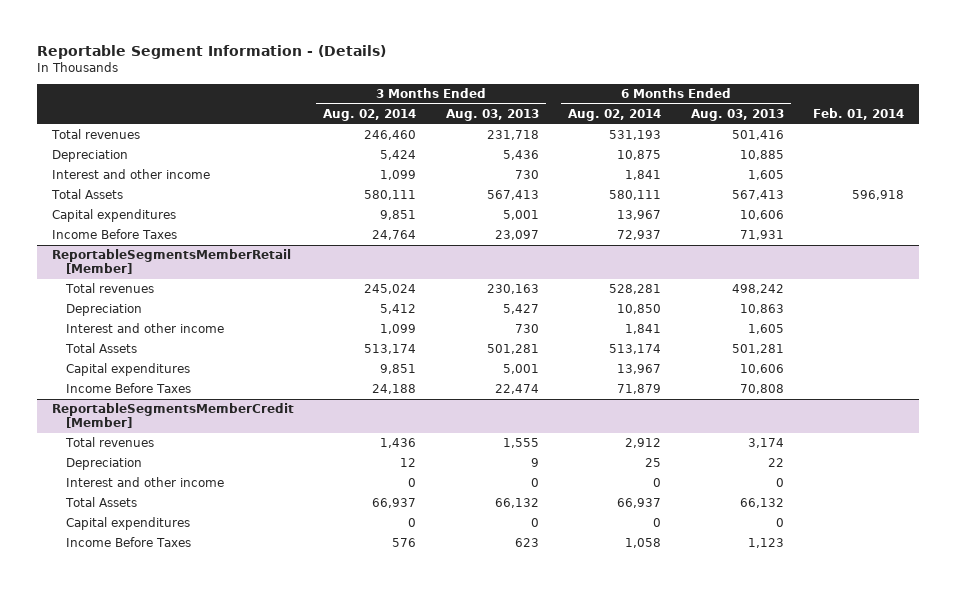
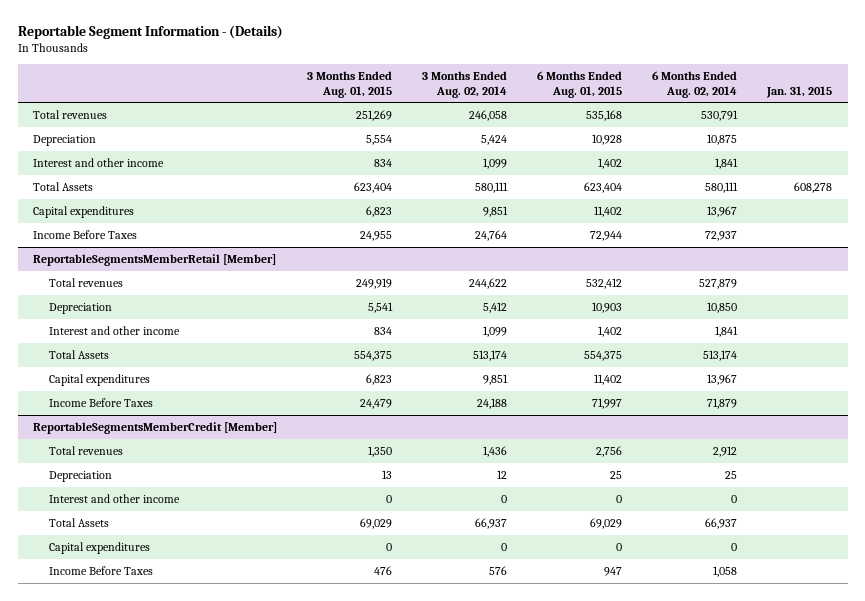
[445,109,539,122] Aug. 03, 2013 -> none
[690,109,784,122] Aug. 03, 2013 -> none
[813,108,905,121] Feb. 01, 2014 -> none
none -> [306,70,392,98] 3 Months Ended Aug. 01, 2015
none -> [537,70,623,98] 6 Months Ended Aug. 01, 2015
none -> [766,85,833,98] Jan. 31, 2015
[364,130,417,141] 246,460 -> [468,109,507,121] 246,058
[609,130,662,141] 531,193 -> [701,109,739,121] 530,791
[364,284,417,295] 245,024 -> [468,277,507,289] 244,622
[609,284,662,295] 528,281 -> [699,278,738,289] 527,879

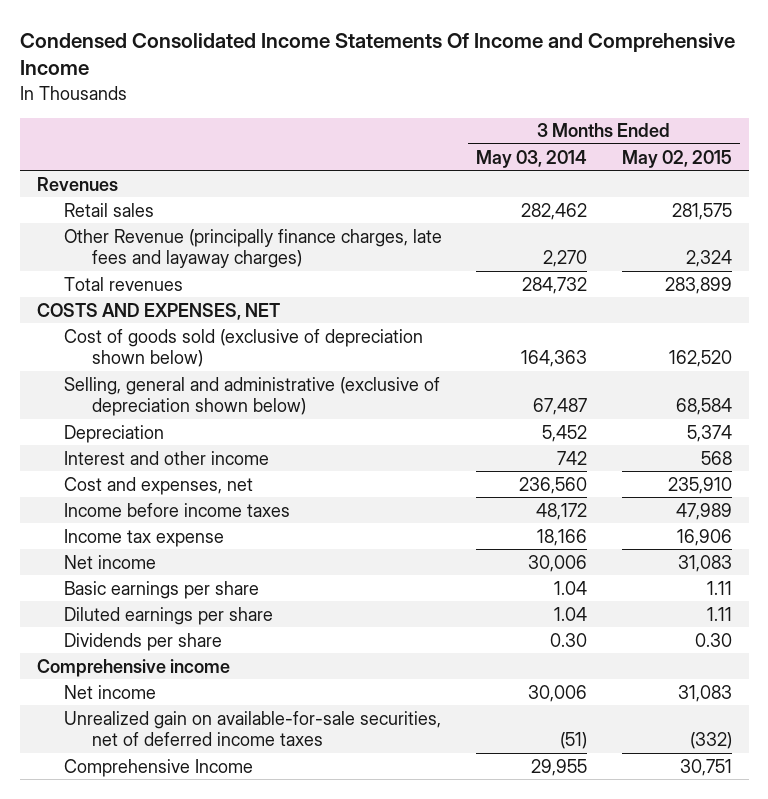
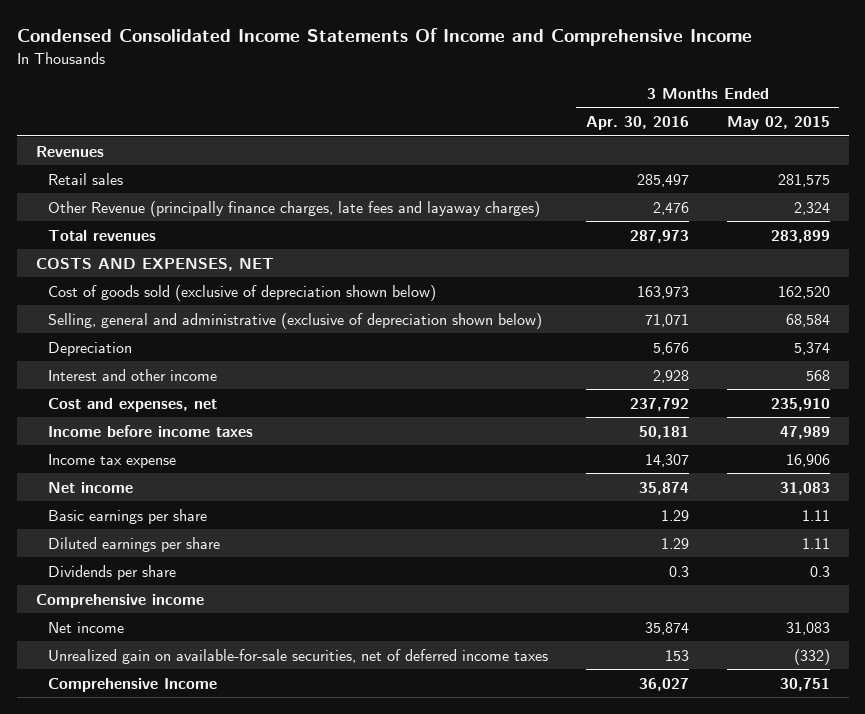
[476,149,588,168] May 03, 2014 -> none
none -> [585,116,689,131] Apr. 30, 2016
[694,632,732,647] 0.30 -> [809,565,830,577] 0.3

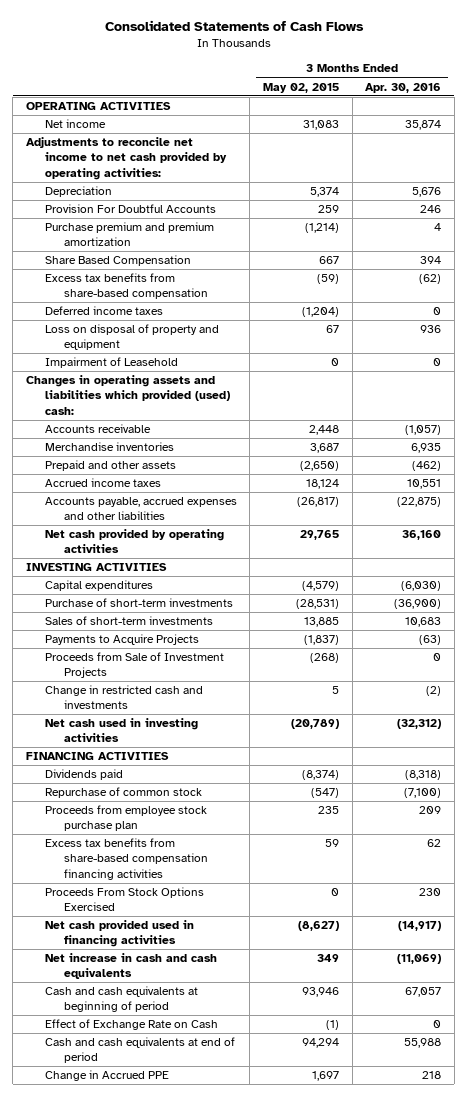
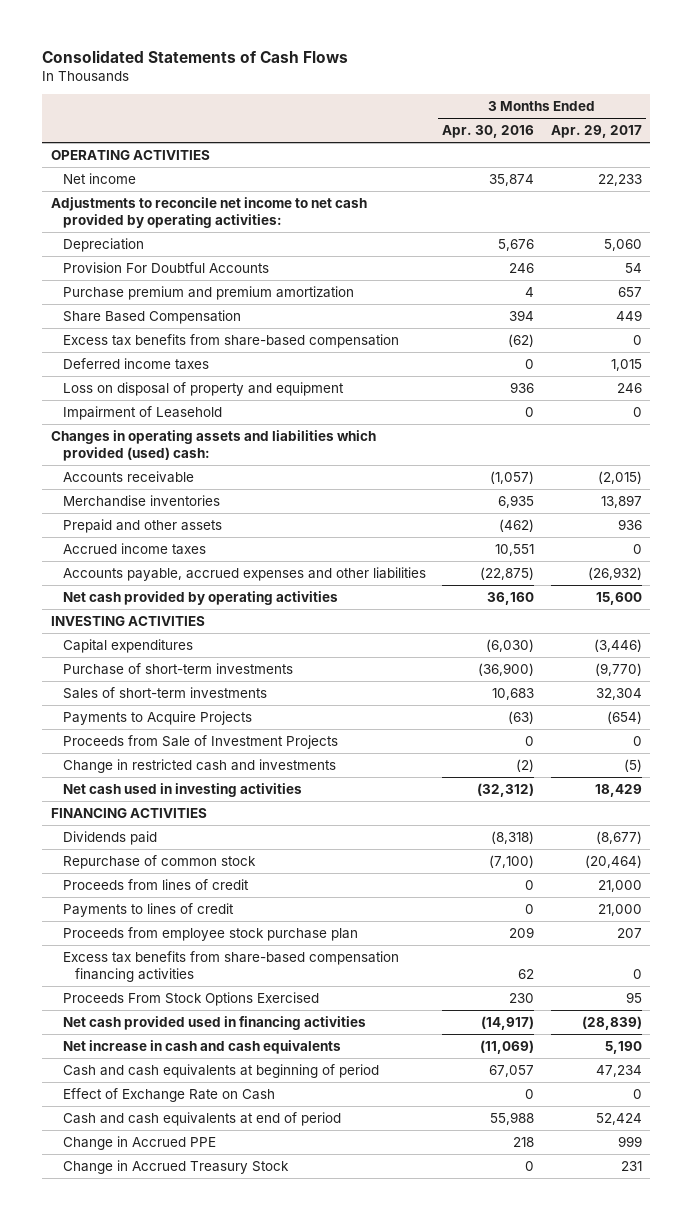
[263,82,340,93] May 02, 2015 -> none
none -> [550,125,642,139] Apr. 29, 2017
none -> [62,878,249,890] Proceeds from lines of credit
none -> [62,902,234,917] Payments to lines of credit
none -> [62,1159,289,1174] Change in Accrued Treasury Stock

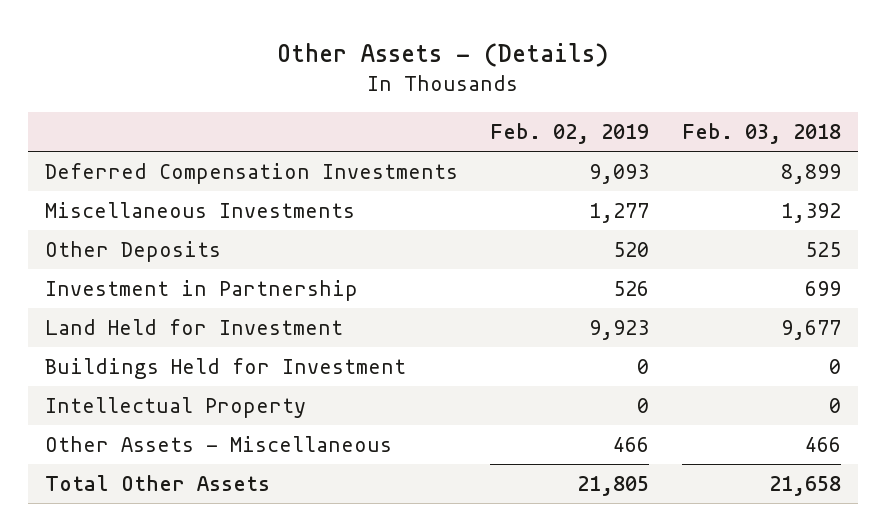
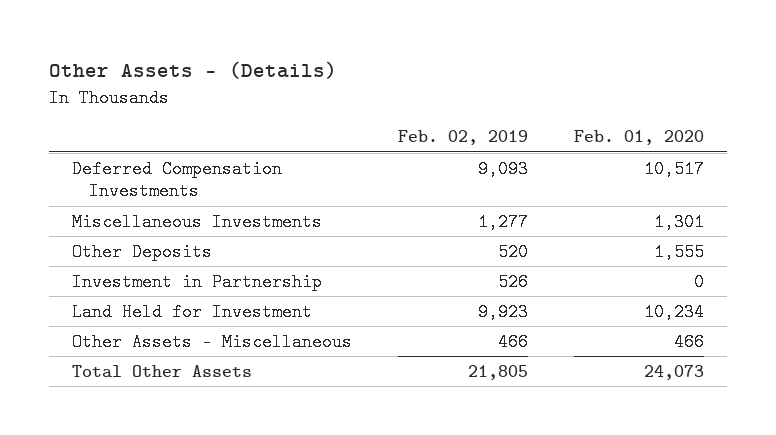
[682,123,842,145] Feb. 03, 2018 -> none
none -> [574,130,705,146] Feb. 01, 2020
[44,358,406,380] Buildings Held for Investment -> none
[44,397,306,419] Intellectual Property -> none

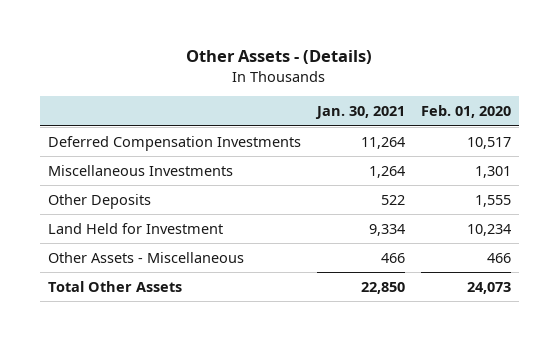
[398,130,529,146] Feb. 02, 2019 -> none
none -> [314,106,405,120] Jan. 30, 2021
[71,272,322,291] Investment in Partnership -> none

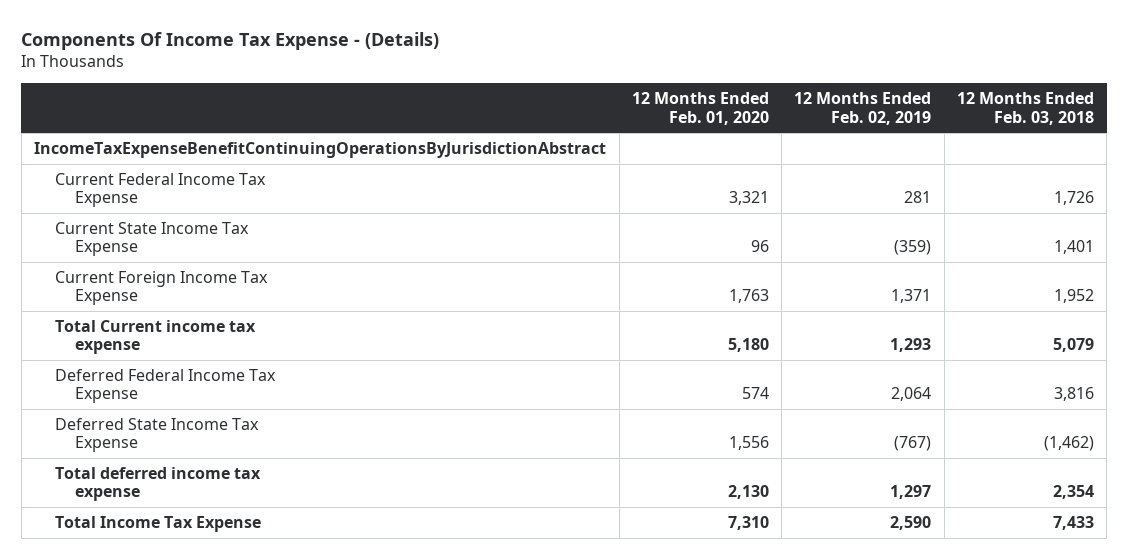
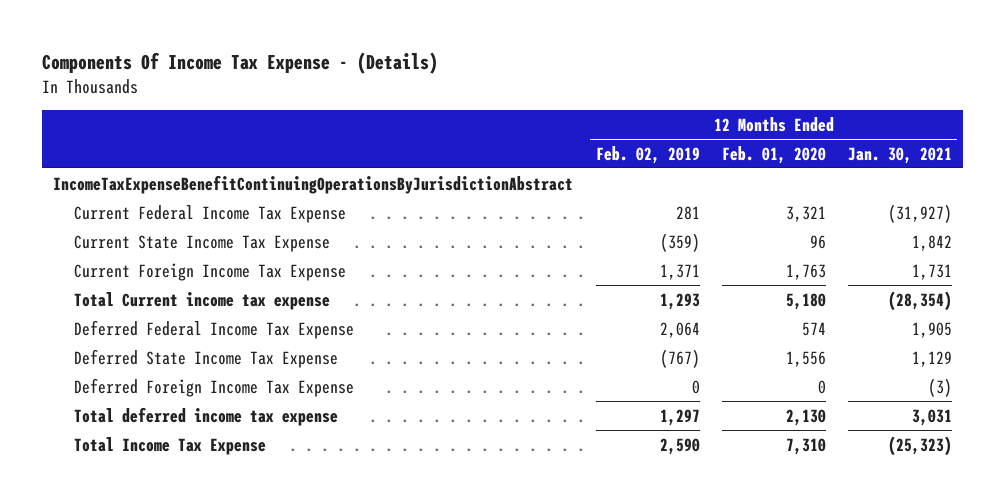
[957,92,1095,125] 12 Months Ended Feb. 03, 2018 -> none
none -> [847,146,952,164] Jan. 30, 2021
none -> [73,377,354,397] Deferred Foreign Income Tax Expense

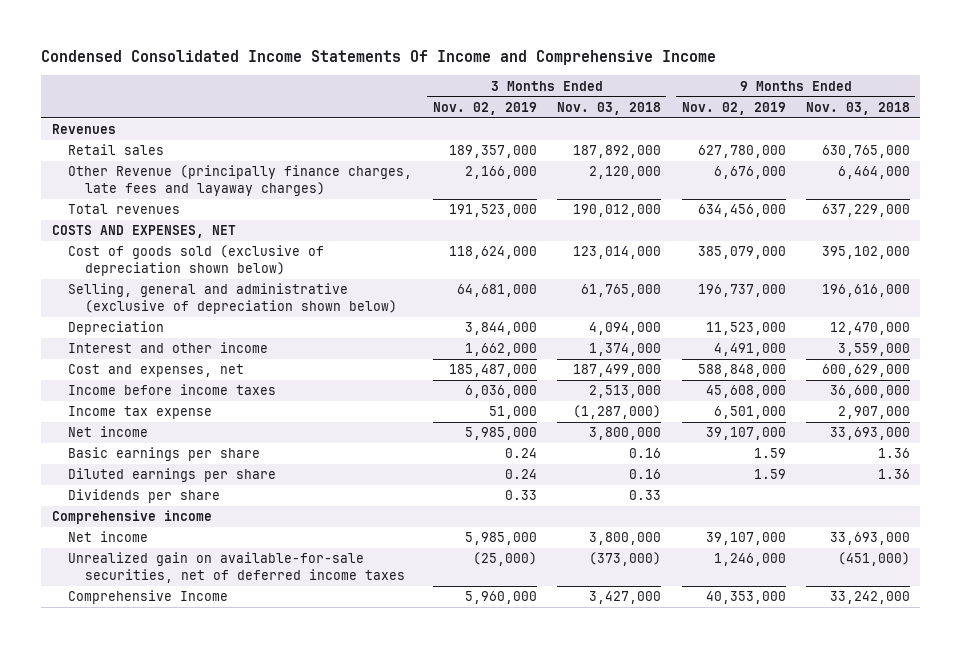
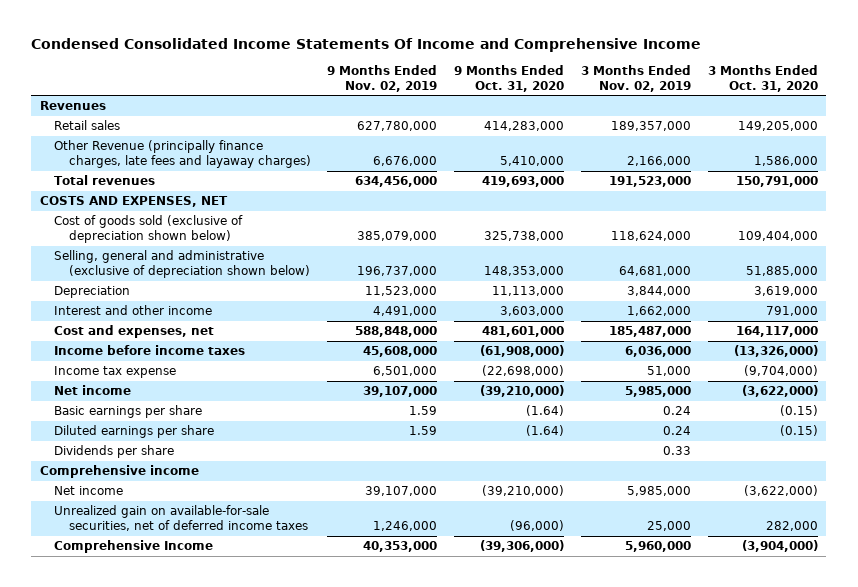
[557,101,662,115] Nov. 03, 2018 -> none
[806,101,911,115] Nov. 03, 2018 -> none
none -> [454,65,565,92] 9 Months Ended Oct. 31, 2020
none -> [708,65,819,92] 3 Months Ended Oct. 31, 2020
[472,552,537,567] (25,000) -> [647,520,692,531] 25,000

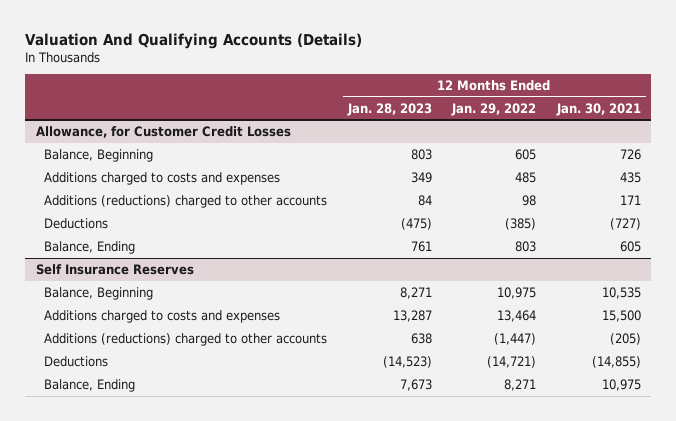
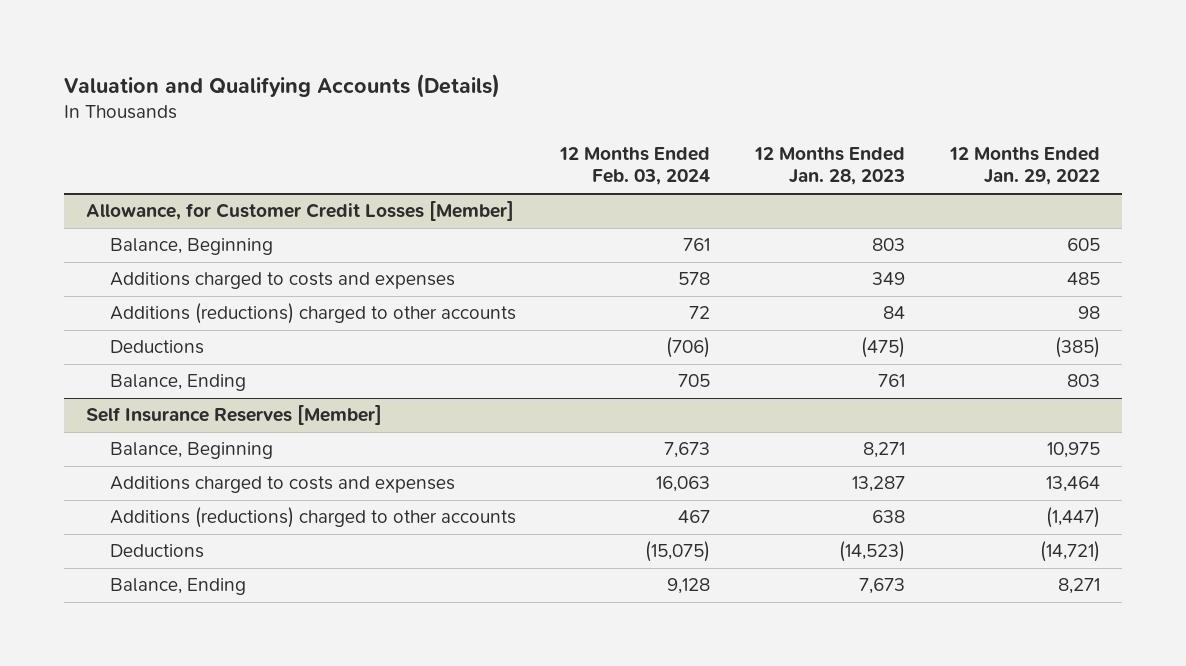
[25,32,363,49] Valuation And Qualifying Accounts (Details) -> [63,73,500,98] Valuation and Qualifying Accounts (Details)
[555,102,641,116] Jan. 30, 2021 -> none
none -> [559,147,711,186] 12 Months Ended Feb. 03, 2024
[35,125,291,138] Allowance, for Customer Credit Losses -> [85,201,514,222] Allowance, for Customer Credit Losses [Member]
[35,263,194,275] Self Insurance Reserves -> [85,405,382,426] Self Insurance Reserves [Member]

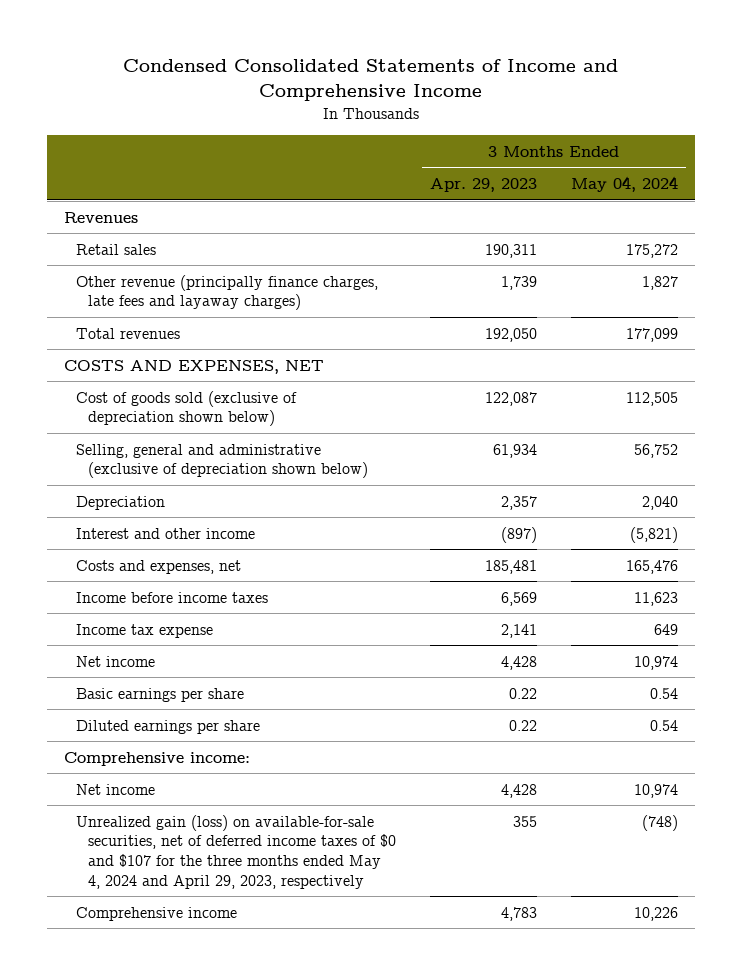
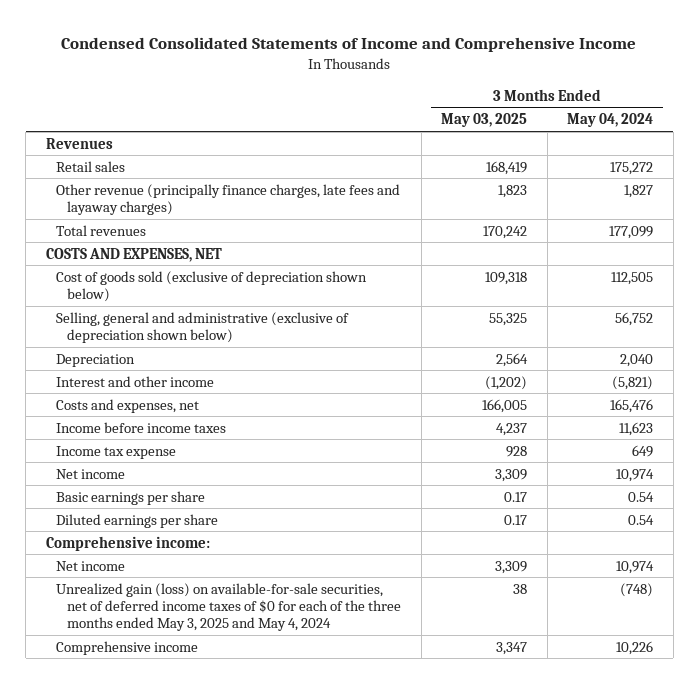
[430,178,538,193] Apr. 29, 2023 -> none
none -> [441,113,528,128] May 03, 2025
[76,814,397,889] Unrealized gain (loss) on available-for-sale securities, net of deferred income taxes of $0 and $107 for the three months ended May 4, 2024 and April 29, 2023, respectively -> [56,582,402,632] Unrealized gain (loss) on available-for-sale securities, net of deferred income taxes of $0 for each of the three months ended May 3, 2025 and May 4, 2024

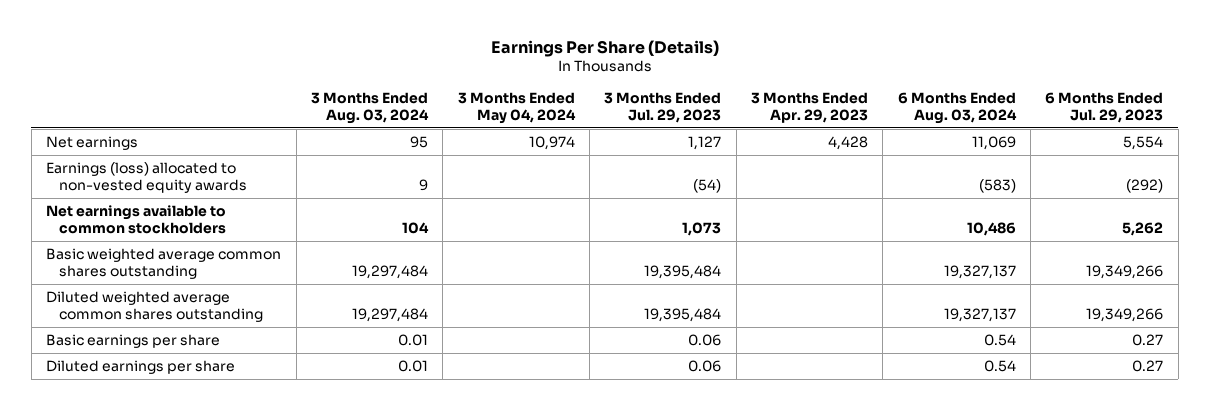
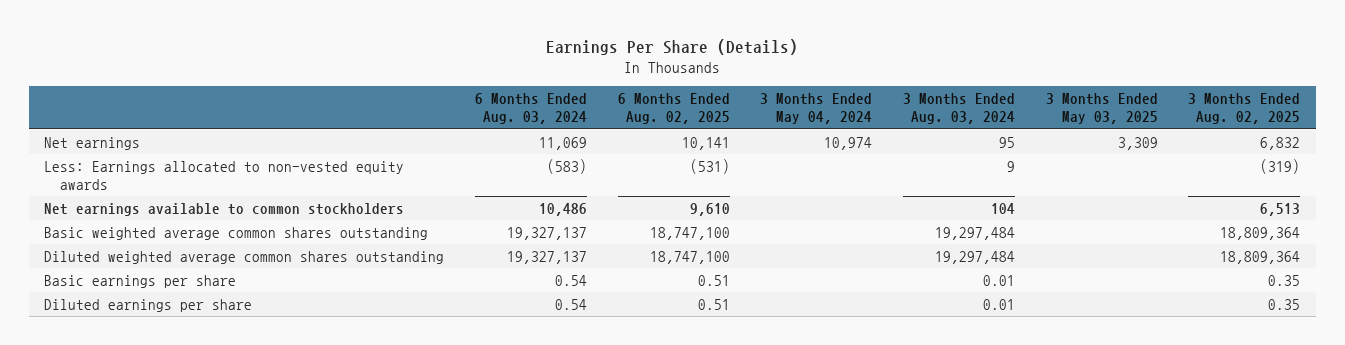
[604,92,722,123] 3 Months Ended Jul. 29, 2023 -> none
[750,92,868,123] 3 Months Ended Apr. 29, 2023 -> none
[1045,92,1164,123] 6 Months Ended Jul. 29, 2023 -> none
none -> [617,93,730,125] 6 Months Ended Aug. 02, 2025
none -> [1045,93,1158,125] 3 Months Ended May 03, 2025
none -> [1188,93,1301,125] 3 Months Ended Aug. 02, 2025
[46,162,247,193] Earnings (loss) allocated to non-vested equity awards -> [44,160,405,190] Less: Earnings allocated to non-vested equity awards

